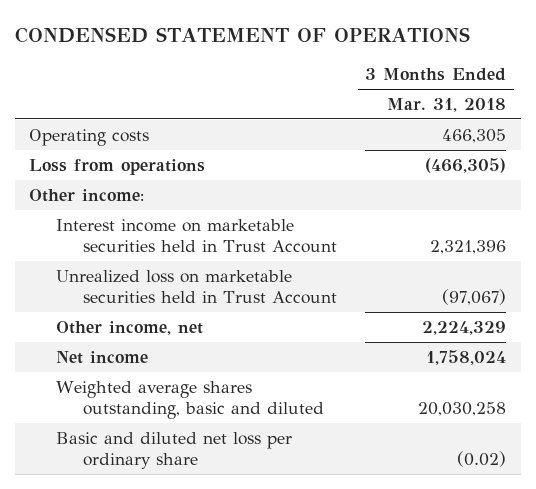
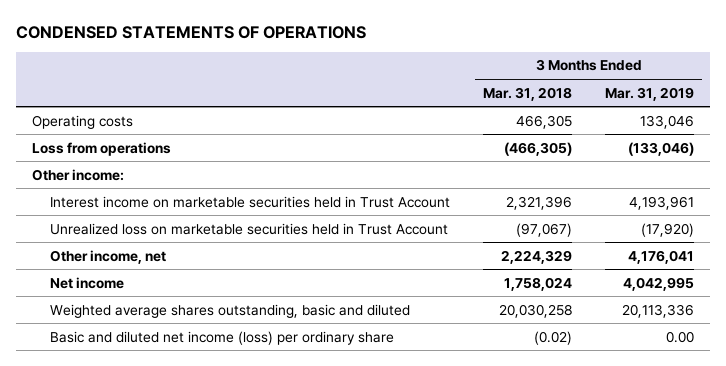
[15,26,471,43] CONDENSED STATEMENT OF OPERATIONS -> [15,25,366,39] CONDENSED STATEMENTS OF OPERATIONS
none -> [605,86,695,101] Mar. 31, 2019
[56,431,293,469] Basic and diluted net loss per ordinary share -> [50,330,395,345] Basic and diluted net income (loss) per ordinary share

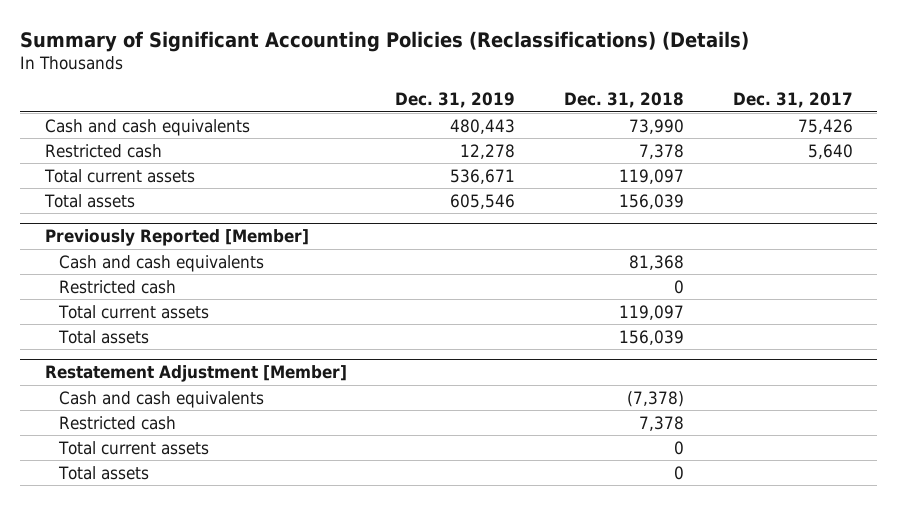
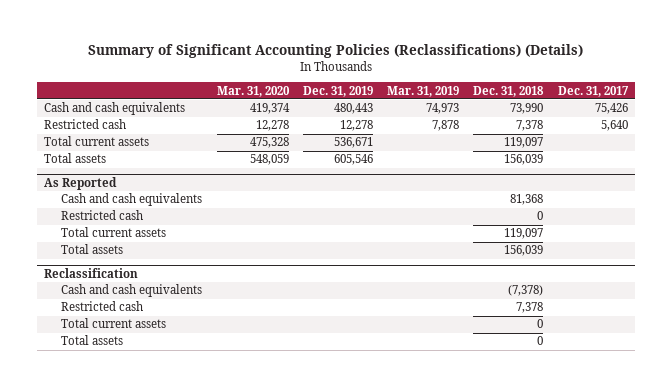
none -> [216,85,290,97] Mar. 31, 2020
none -> [387,85,460,97] Mar. 31, 2019
[44,229,309,247] Previously Reported [Member] -> [44,177,118,191] As Reported
[44,365,347,383] Restatement Adjustment [Member] -> [44,268,139,279] Reclassification

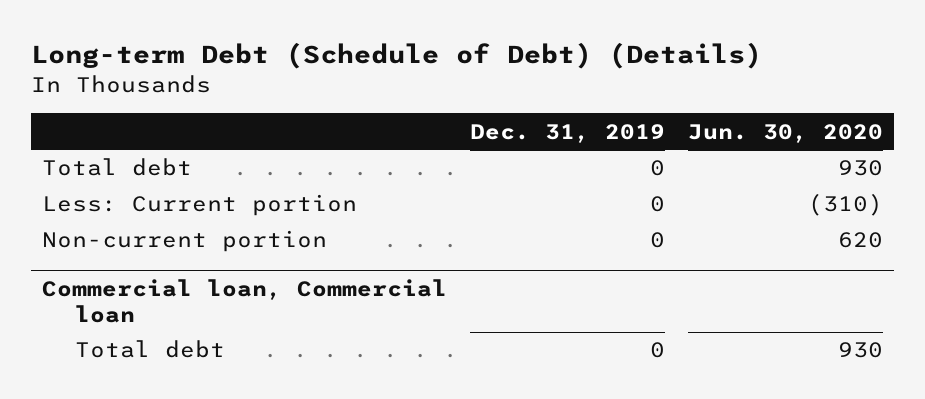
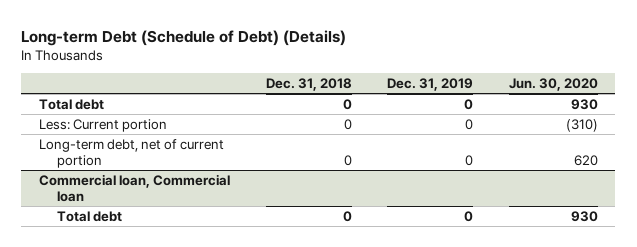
none -> [265,77,352,91] Dec. 31, 2018
[41,230,327,253] Non-current portion -> [39,138,225,169] Long-term debt, net of current portion

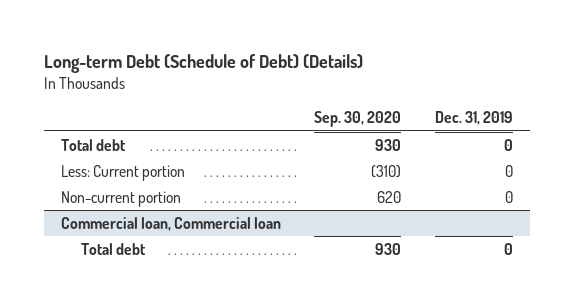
[265,77,352,91] Dec. 31, 2018 -> none
[508,77,598,91] Jun. 30, 2020 -> none
none -> [314,111,402,128] Sep. 30, 2020
[39,138,225,169] Long-term debt, net of current portion -> [60,190,181,207] Non-current portion

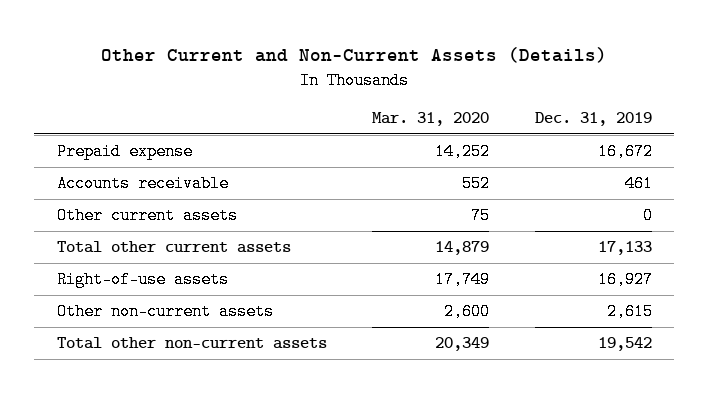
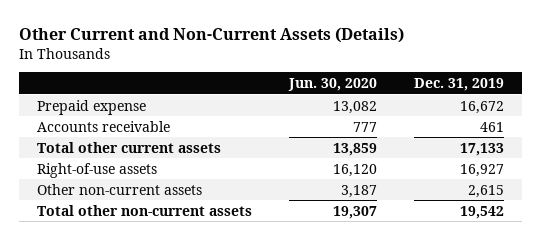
[372,112,490,127] Mar. 31, 2020 -> none
none -> [287,78,377,92] Jun. 30, 2020
[56,207,238,225] Other current assets -> none

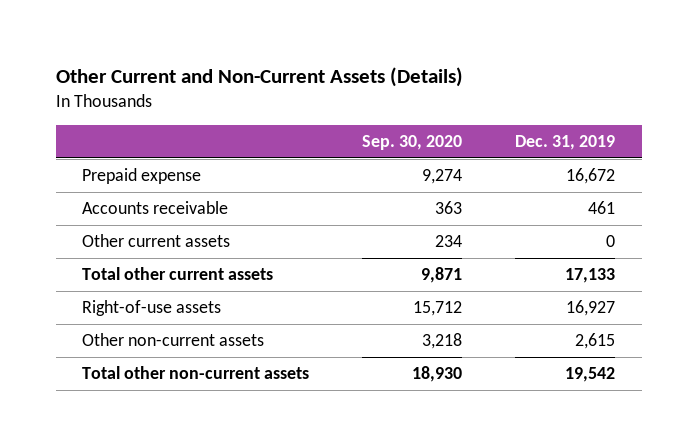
[287,78,377,92] Jun. 30, 2020 -> none
none -> [362,134,463,150] Sep. 30, 2020
none -> [82,234,231,248] Other current assets

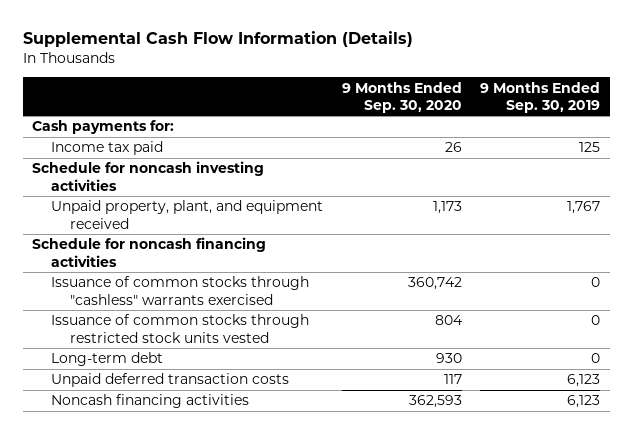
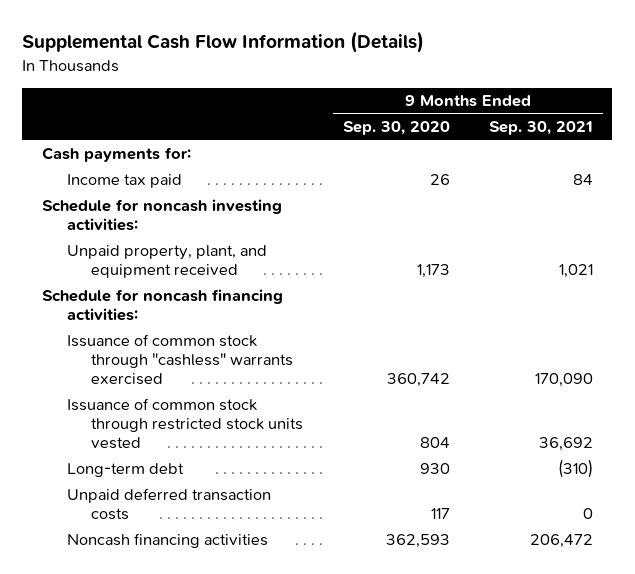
[480,81,601,113] 9 Months Ended Sep. 30, 2019 -> none
none -> [488,120,593,135] Sep. 30, 2021
[32,161,265,191] Schedule for noncash investing activities -> [42,198,283,231] Schedule for noncash investing activities:
[32,237,267,267] Schedule for noncash financing activities -> [42,288,284,321] Schedule for noncash financing activities:
[51,276,310,305] Issuance of common stocks through "cashless" warrants exercised -> [66,333,294,386] Issuance of common stock through "cashless" warrants exercised
[51,314,310,343] Issuance of common stocks through restricted stock units vested -> [66,397,304,450] Issuance of common stock through restricted stock units vested

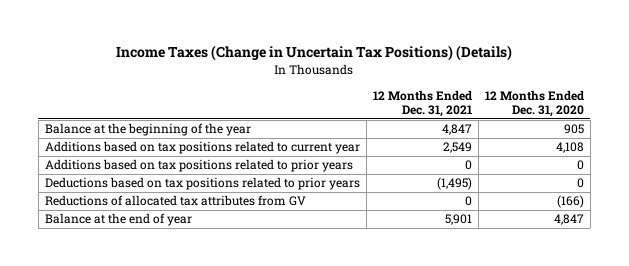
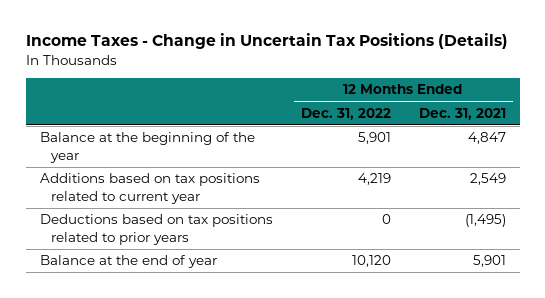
[116,45,513,62] Income Taxes (Change in Uncertain Tax Positions) (Details) -> [25,33,508,50] Income Taxes - Change in Uncertain Tax Positions (Details)
[484,89,584,118] 12 Months Ended Dec. 31, 2020 -> none
none -> [300,107,391,120] Dec. 31, 2022
[44,159,353,173] Additions based on tax positions related to prior years -> none
[44,195,306,207] Reductions of allocated tax attributes from GV -> none

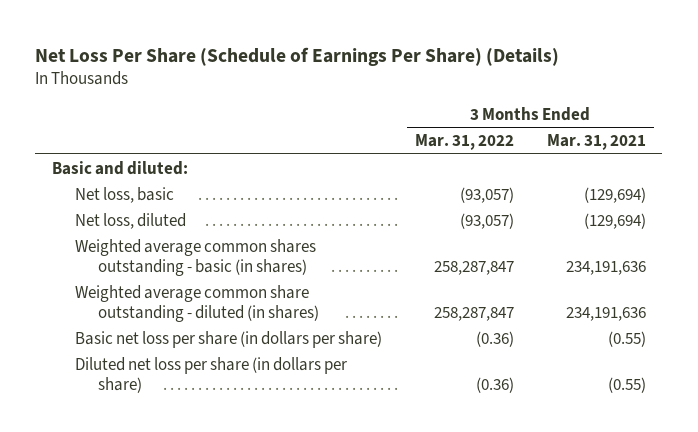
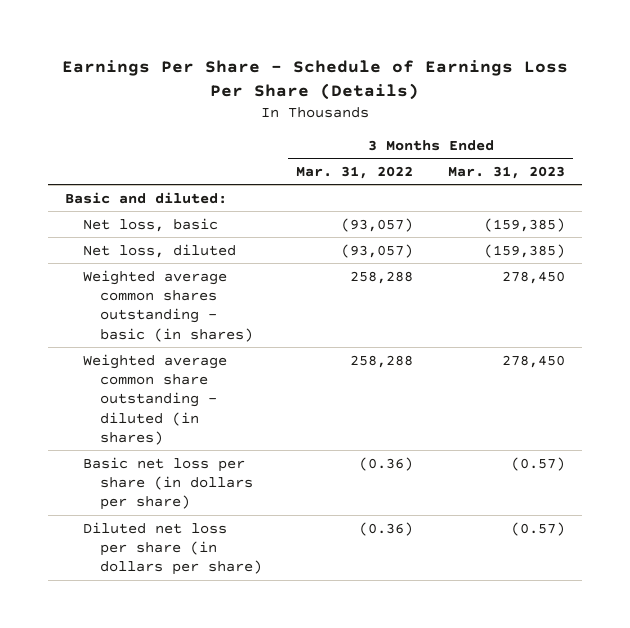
[35,46,560,66] Net Loss Per Share (Schedule of Earnings Per Share) (Details) -> [61,60,568,101] Earnings Per Share - Schedule of Earnings Loss Per Share (Details)
[546,134,646,151] Mar. 31, 2021 -> none
none -> [447,166,565,180] Mar. 31, 2023
[433,260,514,275] 258,287,847 -> [350,270,414,284] 258,288
[433,306,514,321] 258,287,847 -> [350,354,414,368] 258,288

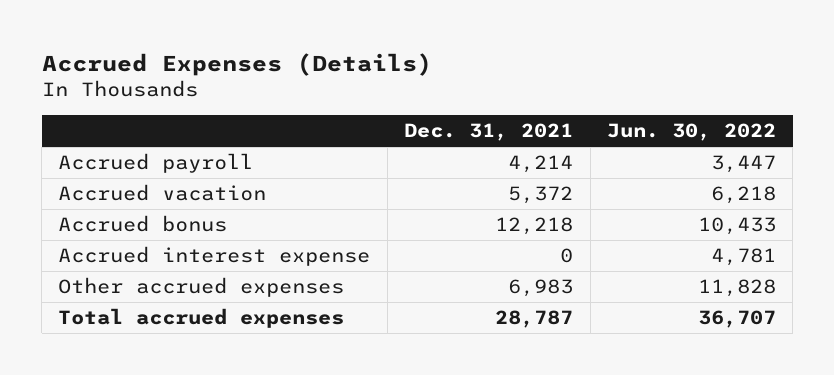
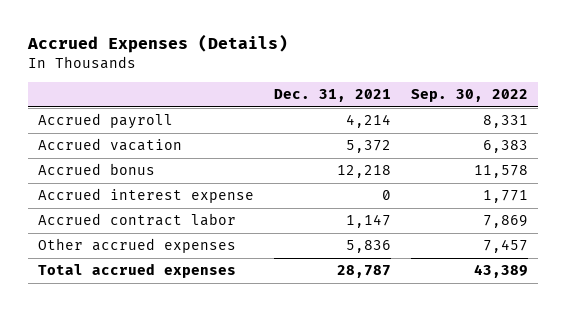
[606,123,776,142] Jun. 30, 2022 -> none
none -> [411,89,529,103] Sep. 30, 2022
none -> [37,213,236,227] Accrued contract labor
[508,279,574,298] 6,983 -> [346,240,392,254] 5,836

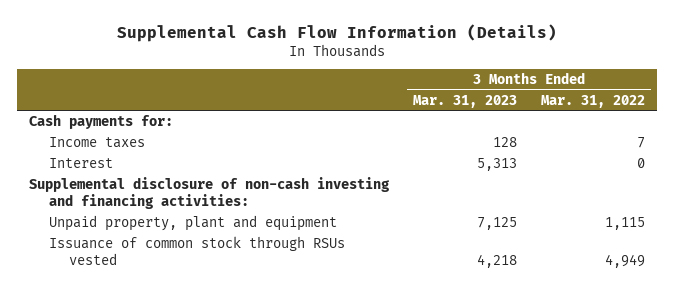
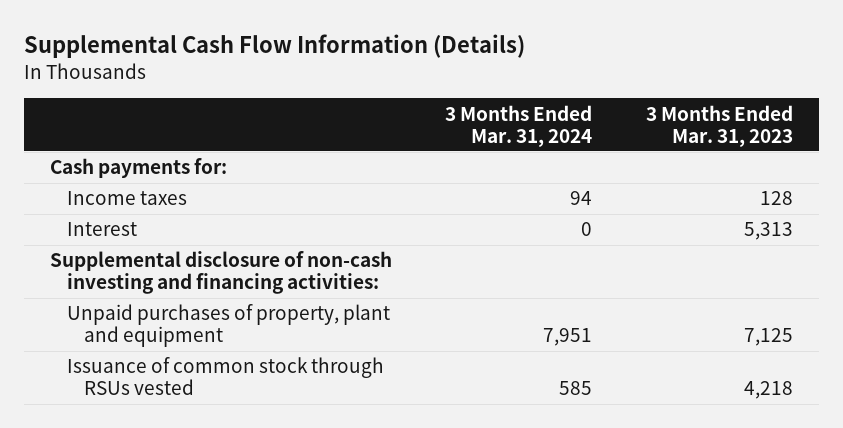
[540,94,645,108] Mar. 31, 2022 -> none
none -> [445,104,593,147] 3 Months Ended Mar. 31, 2024
[49,214,338,231] Unpaid property, plant and equipment -> [66,304,390,348] Unpaid purchases of property, plant and equipment

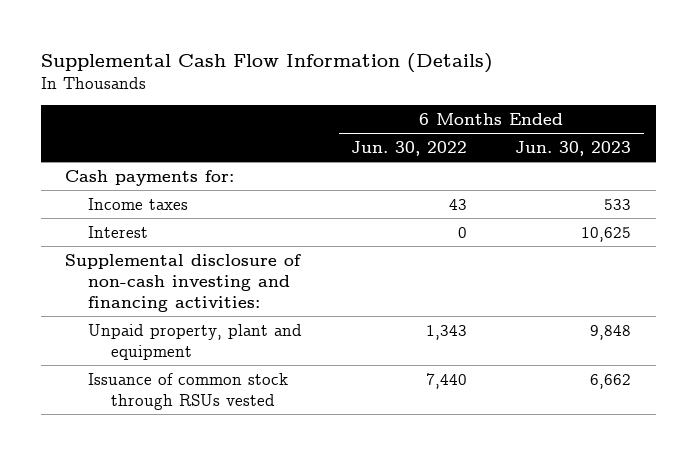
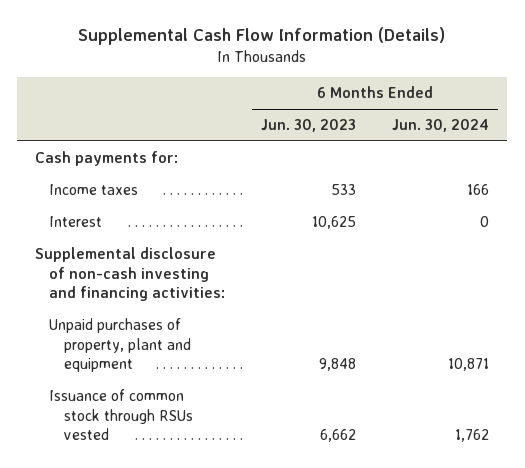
[350,141,467,157] Jun. 30, 2022 -> none
none -> [392,119,490,133] Jun. 30, 2024
[88,323,303,360] Unpaid property, plant and equipment -> [49,318,191,373] Unpaid purchases of property, plant and equipment

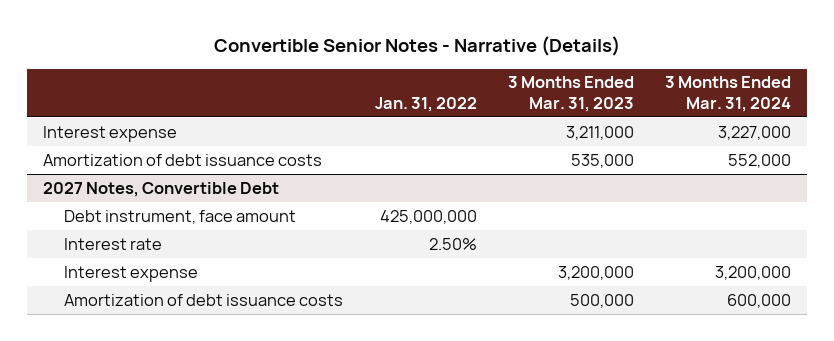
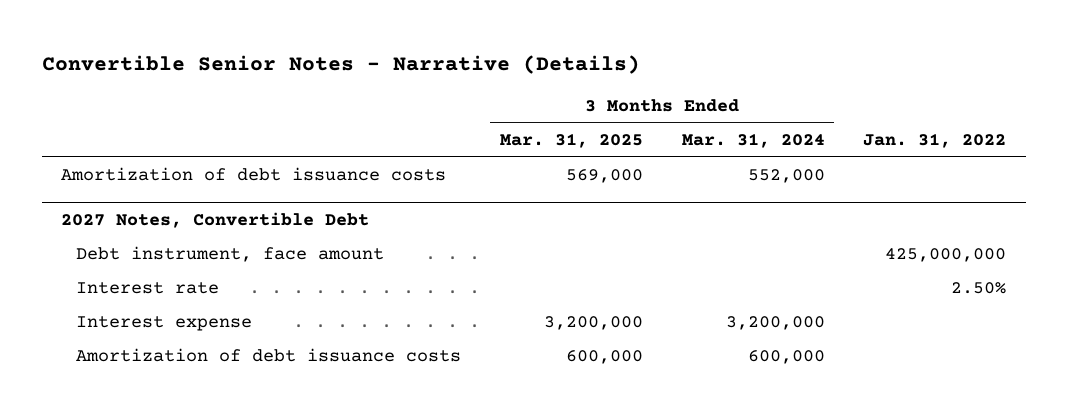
[507,76,634,112] 3 Months Ended Mar. 31, 2023 -> none
none -> [499,133,643,149] Mar. 31, 2025
[42,125,177,142] Interest expense -> none

